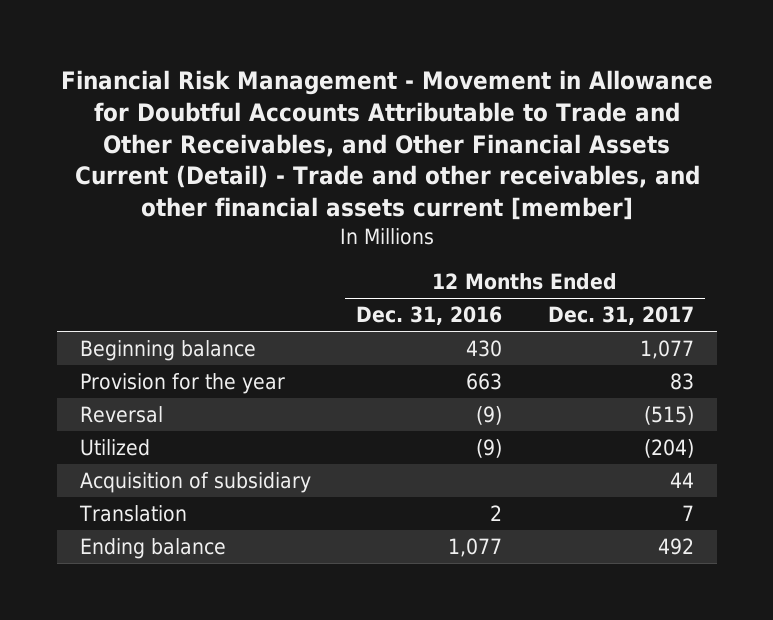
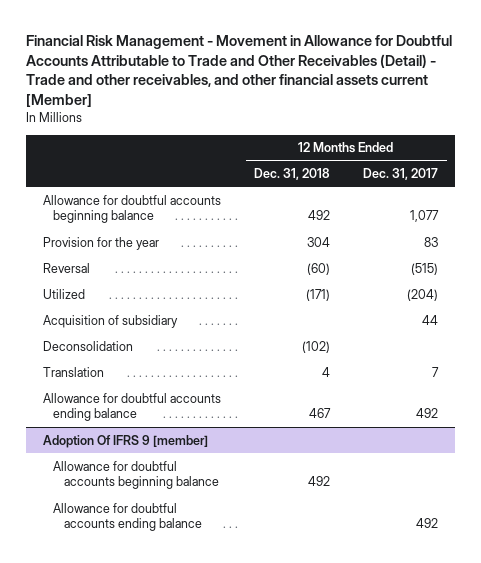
[60,69,713,221] Financial Risk Management - Movement in Allowance for Doubtful Accounts Attributable to Trade and Other Receivables, and Other Financial Assets Current (Detail) - Trade and other receivables, and other financial assets current [member] -> [26,34,453,108] Financial Risk Management - Movement in Allowance for Doubtful Accounts Attributable to Trade and Other Receivables (Detail) - Trade and other receivables, and other financial assets current [Member]
[356,306,503,326] Dec. 31, 2016 -> none
none -> [254,168,331,181] Dec. 31, 2018
[79,340,256,362] Beginning balance -> [42,194,221,224] Allowance for doubtful accounts beginning balance
none -> [42,340,133,351] Deconsolidation
[79,538,226,560] Ending balance -> [42,392,221,422] Allowance for doubtful accounts ending balance
none -> [42,434,208,448] Adoption Of IFRS 9 [member]
none -> [53,460,219,490] Allowance for doubtful accounts beginning balance
none -> [53,502,202,532] Allowance for doubtful accounts ending balance

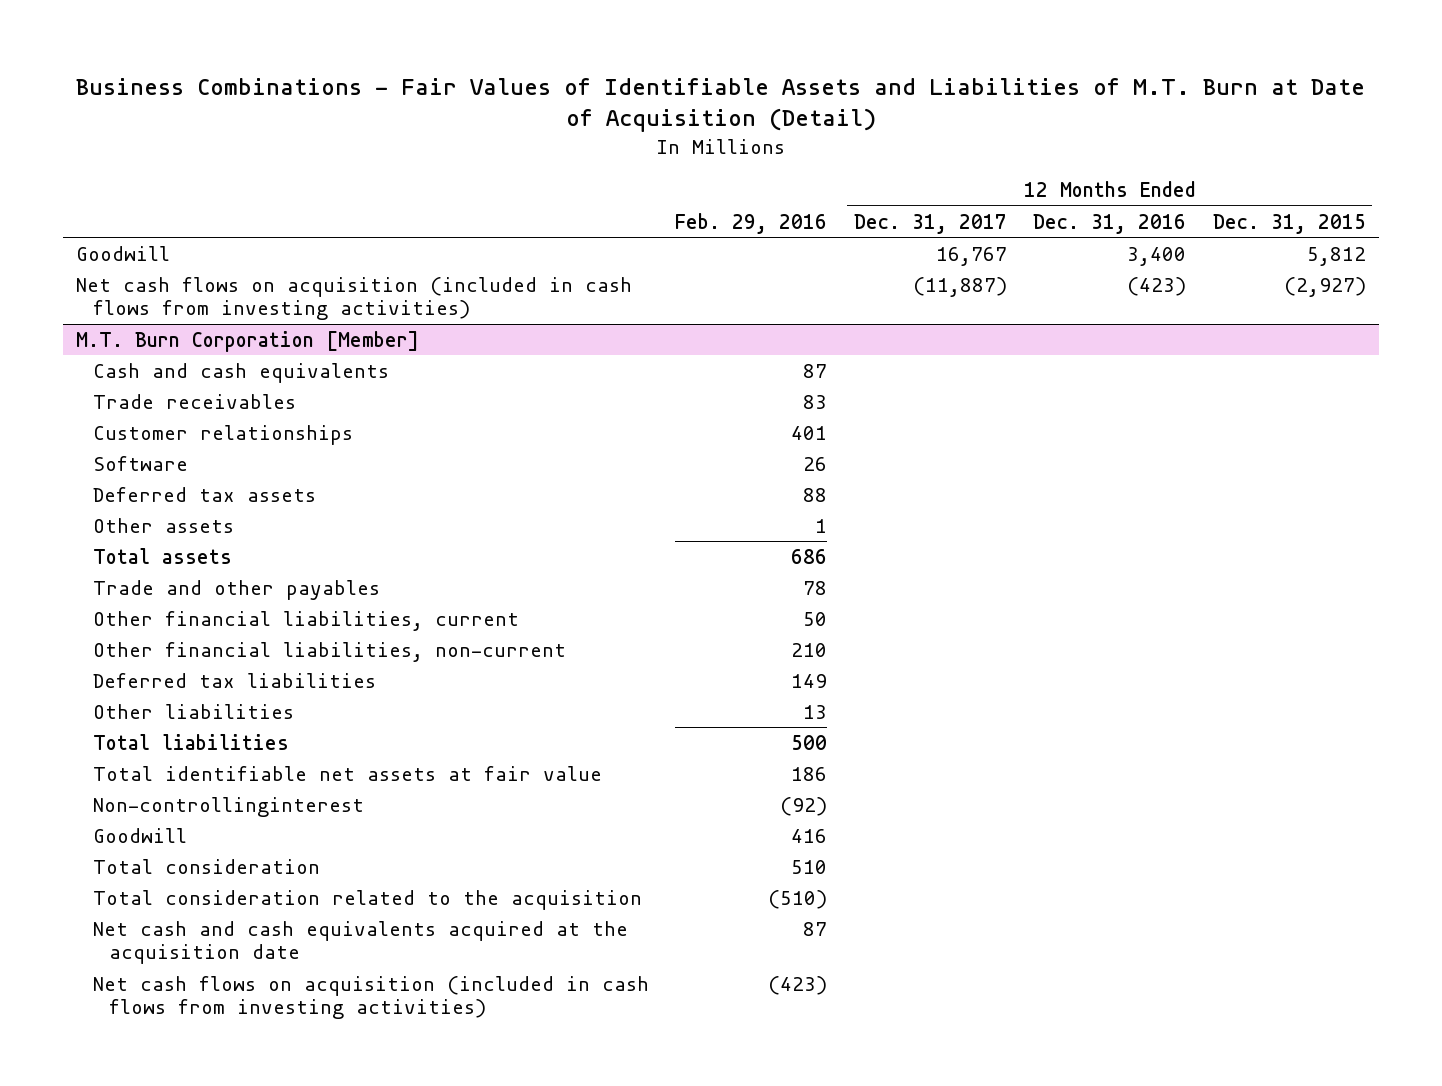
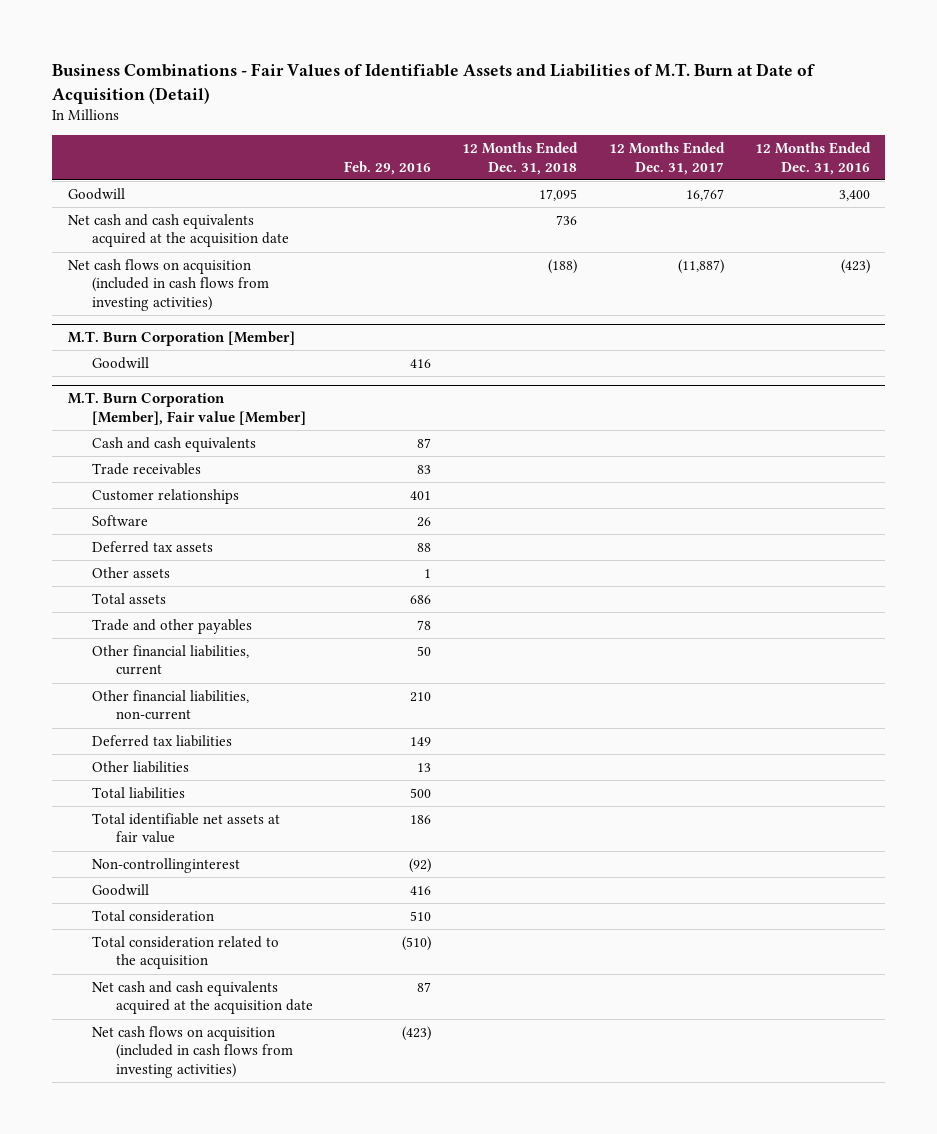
[1212,213,1366,234] Dec. 31, 2015 -> none
none -> [462,142,579,175] 12 Months Ended Dec. 31, 2018
none -> [67,213,290,248] Net cash and cash equivalents acquired at the acquisition date
none -> [92,356,150,369] Goodwill
none -> [67,392,307,425] M.T. Burn Corporation [Member], Fair value [Member]

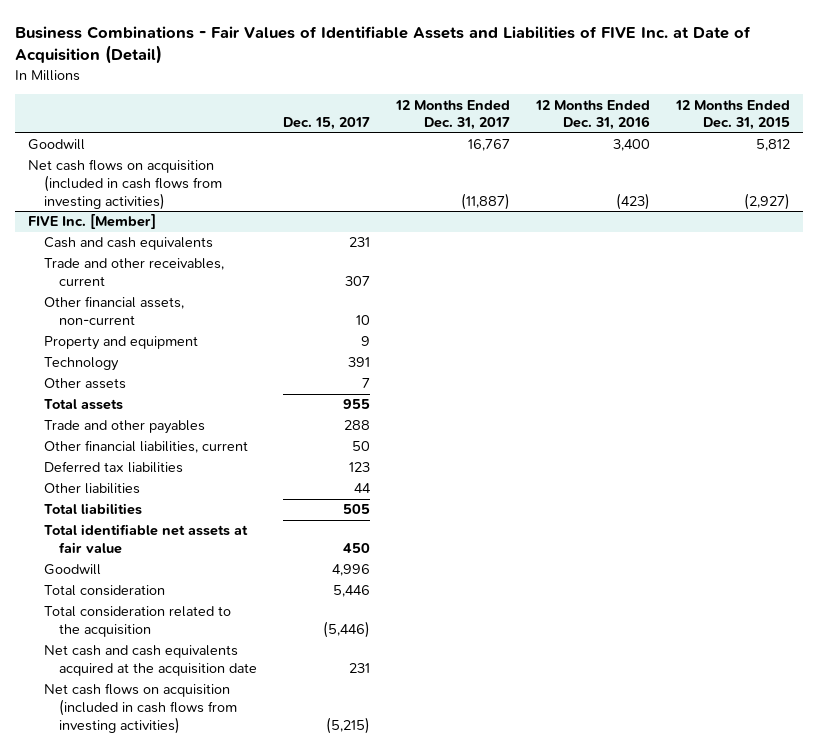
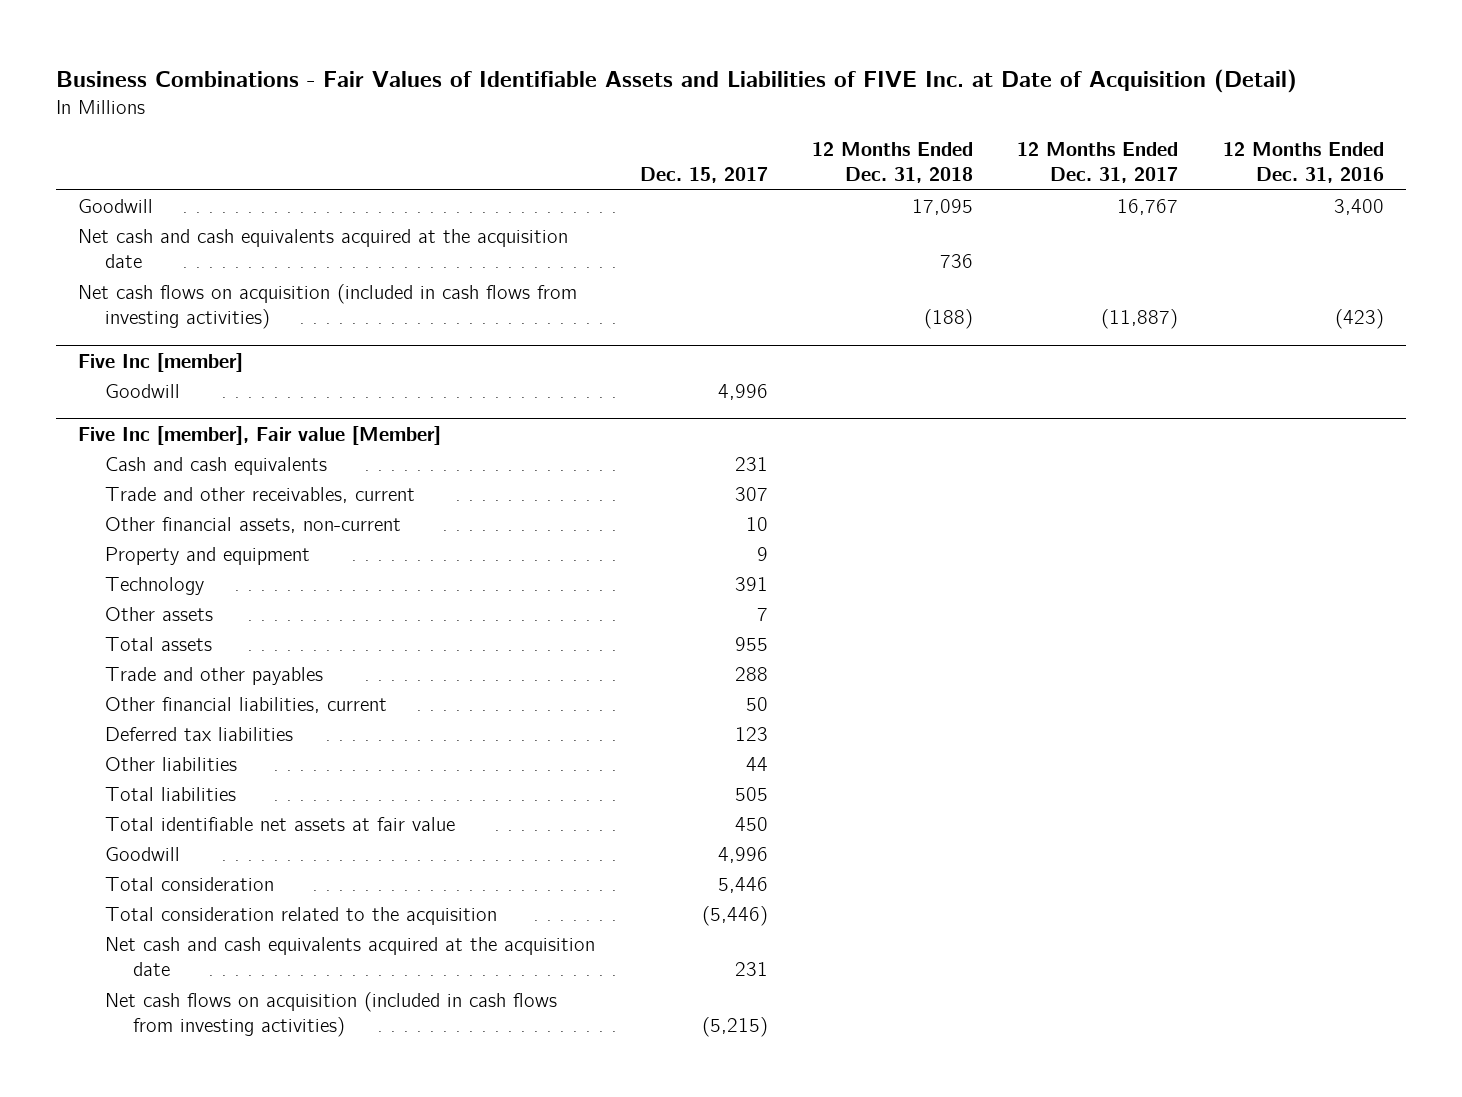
[674,99,790,131] 12 Months Ended Dec. 31, 2015 -> none
none -> [811,142,973,184] 12 Months Ended Dec. 31, 2018
none -> [77,229,568,269] Net cash and cash equivalents acquired at the acquisition date
[28,214,157,230] FIVE Inc. [Member] -> [77,352,243,372] Five Inc [member]
none -> [105,384,181,399] Goodwill
none -> [77,425,441,445] Five Inc [member], Fair value [Member]

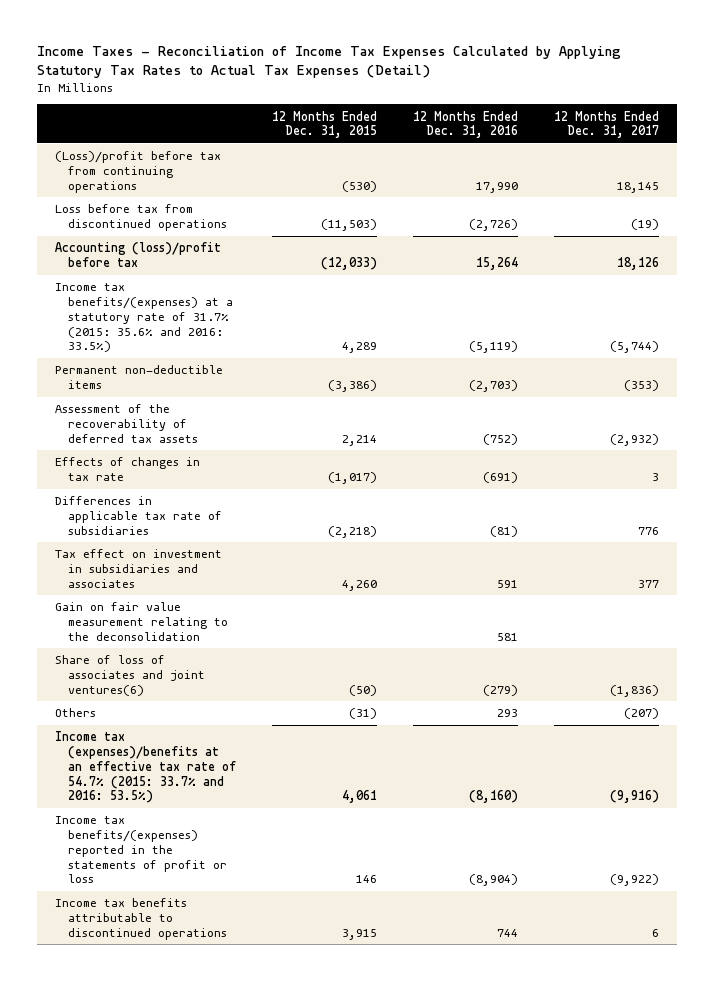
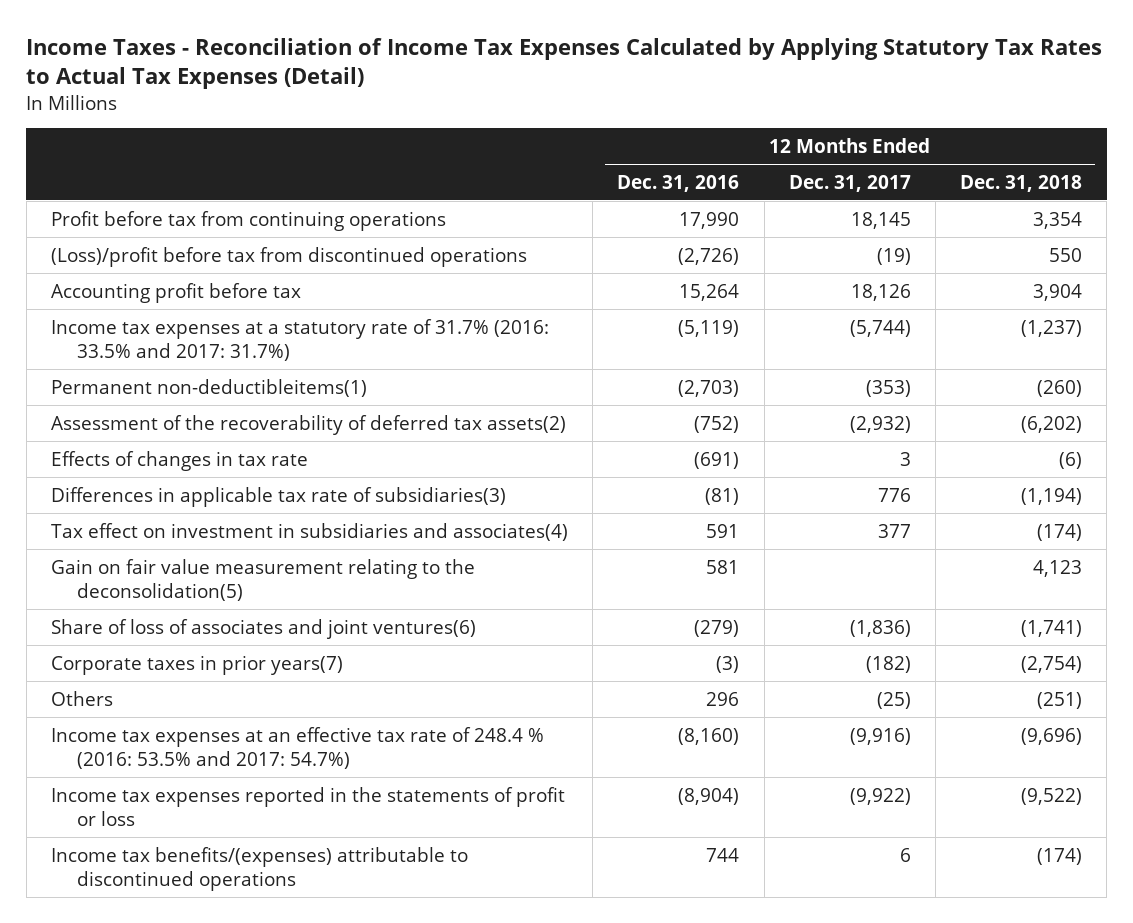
[272,110,378,139] 12 Months Ended Dec. 31, 2015 -> none
none -> [960,174,1083,192] Dec. 31, 2018
[55,151,222,193] (Loss)/profit before tax from continuing operations -> [51,210,447,231] Profit before tax from continuing operations
[55,204,228,231] Loss before tax from discontinued operations -> [51,246,528,267] (Loss)/profit before tax from discontinued operations
[55,242,222,267] Accounting (loss)/profit before tax -> [51,282,302,303] Accounting profit before tax
[55,283,234,353] Income tax benefits/(expenses) at a statutory rate of 31.7% (2015: 35.6% and 2016: 33.5%) -> [51,318,550,361] Income tax expenses at a statutory rate of 31.7% (2016: 33.5% and 2017: 31.7%)
[55,365,224,389] Permanent non-deductible items -> [51,378,368,397] Permanent non-deductibleitems(1)
[55,404,199,443] Assessment of the recoverability of deferred tax assets -> [51,414,567,435] Assessment of the recoverability of deferred tax assets(2)
[55,496,223,535] Differences in applicable tax rate of subsidiaries -> [51,486,507,507] Differences in applicable tax rate of subsidiaries(3)
[55,549,223,588] Tax effect on investment in subsidiaries and associates -> [51,522,569,541] Tax effect on investment in subsidiaries and associates(4)
[55,602,229,641] Gain on fair value measurement relating to the deconsolidation -> [51,558,476,601] Gain on fair value measurement relating to the deconsolidation(5)
none -> [51,654,344,675] Corporate taxes in prior years(7)
[497,709,519,718] 293 -> [706,691,740,706] 296
[624,708,660,720] (207) -> [876,691,911,709] (25)
[55,731,237,804] Income tax (expenses)/benefits at an effective tax rate of 54.7% (2015: 33.7% and 2016: 53.5%) -> [51,726,545,769] Income tax expenses at an effective tax rate of 248.4 % (2016: 53.5% and 2017: 54.7%)
[55,816,228,884] Income tax benefits/(expenses) reported in the statements of profit or loss -> [51,786,566,826] Income tax expenses reported in the statements of profit or loss
[55,898,228,940] Income tax benefits attributable to discontinued operations -> [51,846,469,891] Income tax benefits/(expenses) attributable to discontinued operations

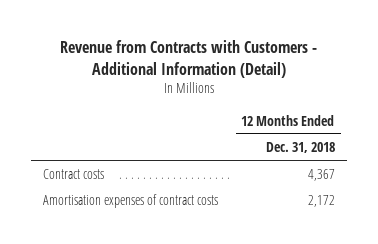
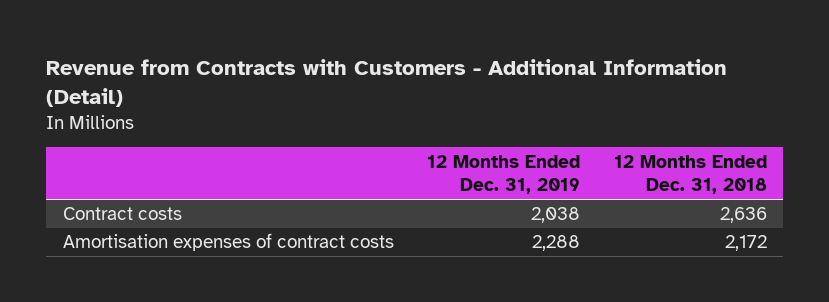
none -> [427,154,581,195] 12 Months Ended Dec. 31, 2019
[307,169,335,182] 4,367 -> [719,207,767,224] 2,636

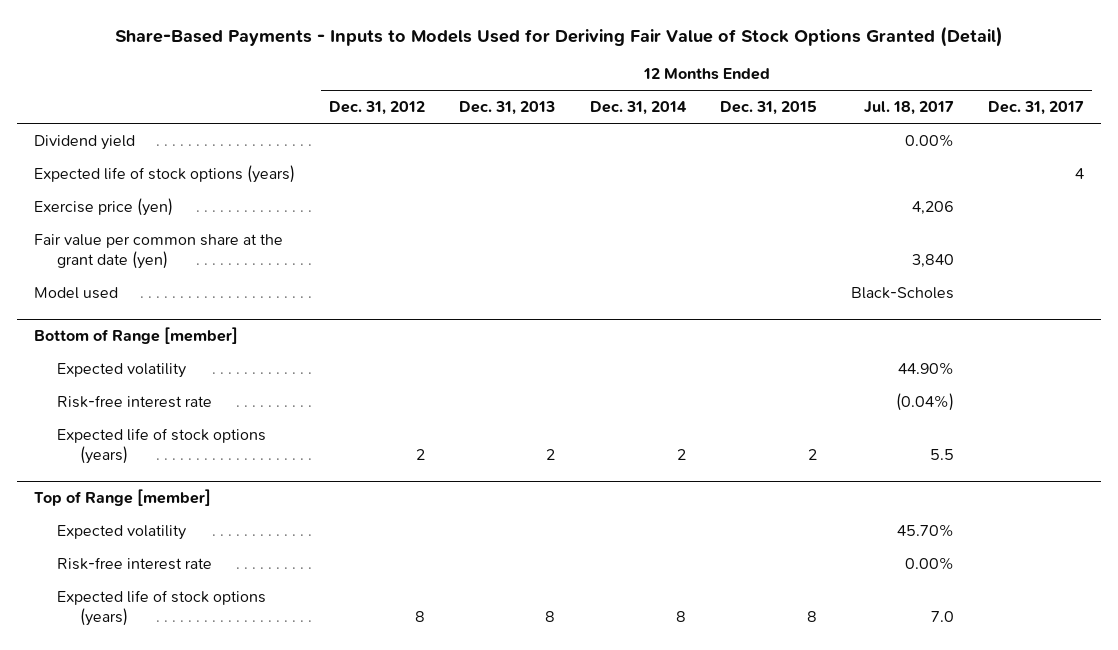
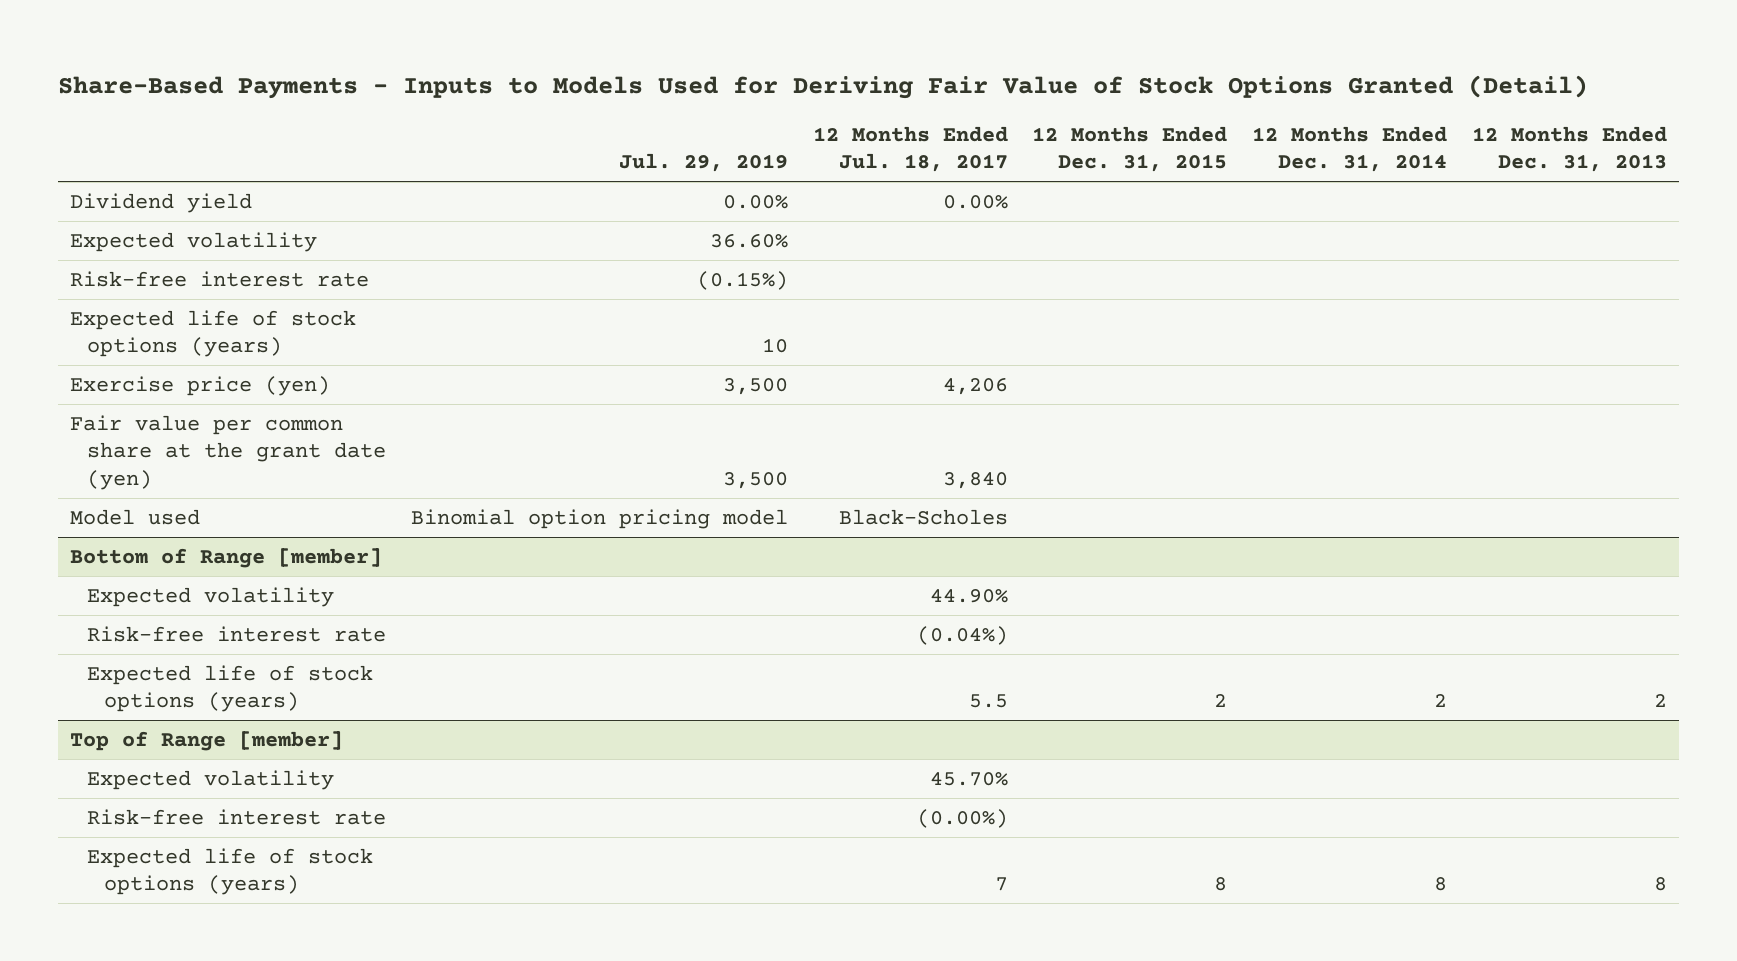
[329,101,426,116] Dec. 31, 2012 -> none
[987,101,1084,116] Dec. 31, 2017 -> none
none -> [619,153,789,173] Jul. 29, 2019
none -> [70,231,318,252] Expected volatility
none -> [70,270,370,287] Risk-free interest rate
[904,556,954,570] 0.00% -> [916,808,1008,828] (0.00%)
[930,611,954,623] 7.0 -> [994,877,1008,892] 7

